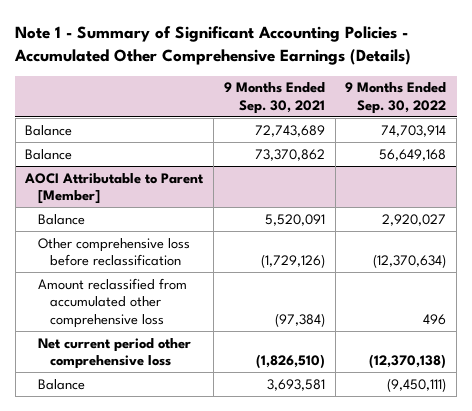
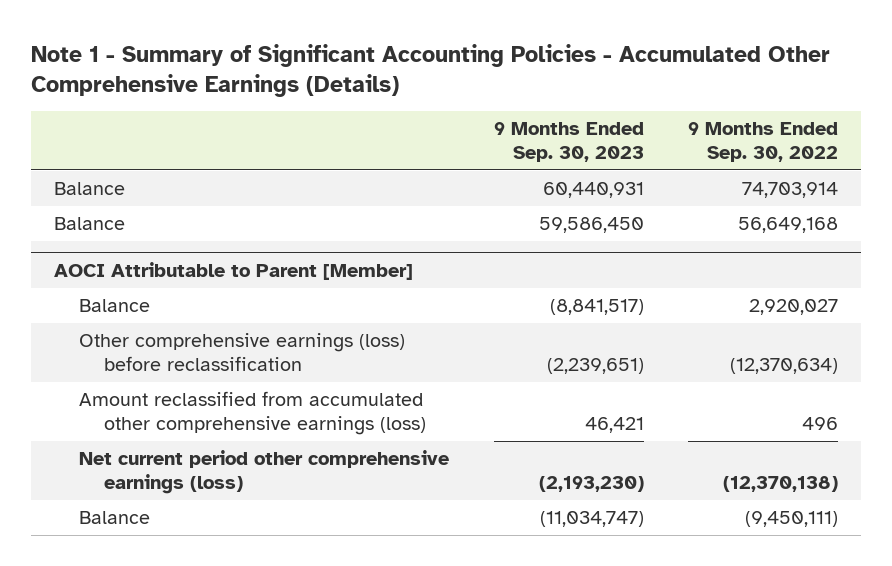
[223,82,325,114] 9 Months Ended Sep. 30, 2021 -> none
none -> [493,122,644,162] 9 Months Ended Sep. 30, 2023
[37,237,190,267] Other comprehensive loss before reclassification -> [78,333,405,371] Other comprehensive earnings (loss) before reclassification
[37,277,187,328] Amount reclassified from accumulated other comprehensive loss -> [78,391,427,435] Amount reclassified from accumulated other comprehensive earnings (loss)
[37,337,191,370] Net current period other comprehensive loss -> [78,450,449,494] Net current period other comprehensive earnings (loss)

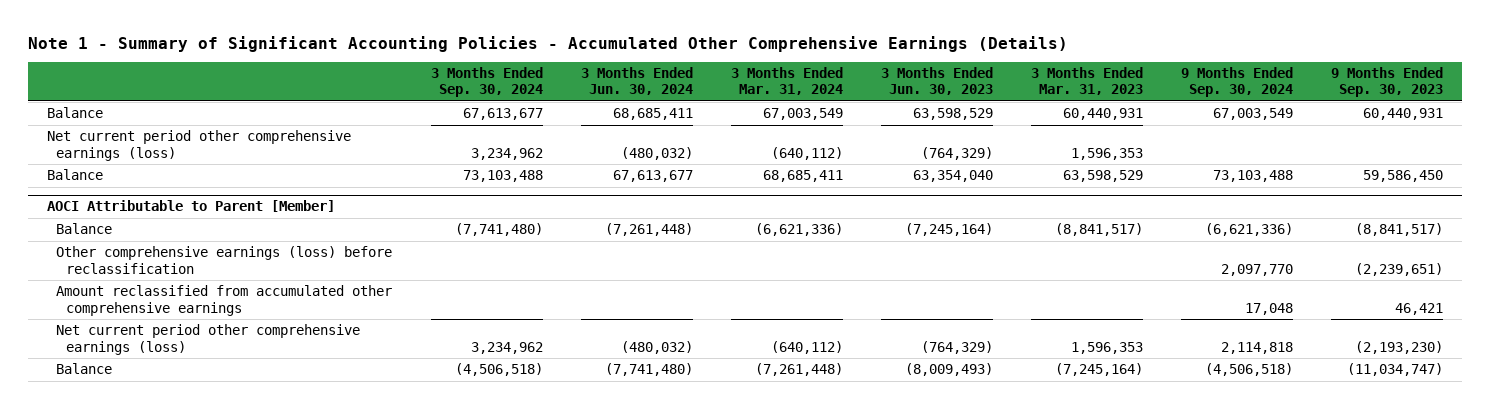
[688,122,839,162] 9 Months Ended Sep. 30, 2022 -> none
none -> [430,67,543,98] 3 Months Ended Sep. 30, 2024
none -> [580,67,693,96] 3 Months Ended Jun. 30, 2024
none -> [730,67,843,96] 3 Months Ended Mar. 31, 2024
none -> [880,67,993,96] 3 Months Ended Jun. 30, 2023
none -> [1030,67,1143,96] 3 Months Ended Mar. 31, 2023
none -> [1181,67,1294,98] 9 Months Ended Sep. 30, 2024
none -> [46,130,351,161] Net current period other comprehensive earnings (loss)
[78,391,427,435] Amount reclassified from accumulated other comprehensive earnings (loss) -> [56,285,393,316] Amount reclassified from accumulated other comprehensive earnings

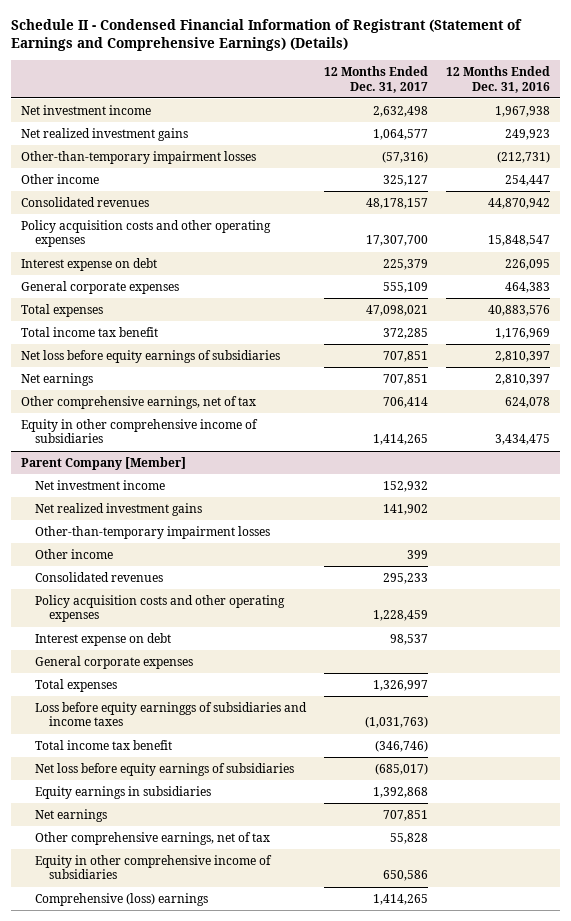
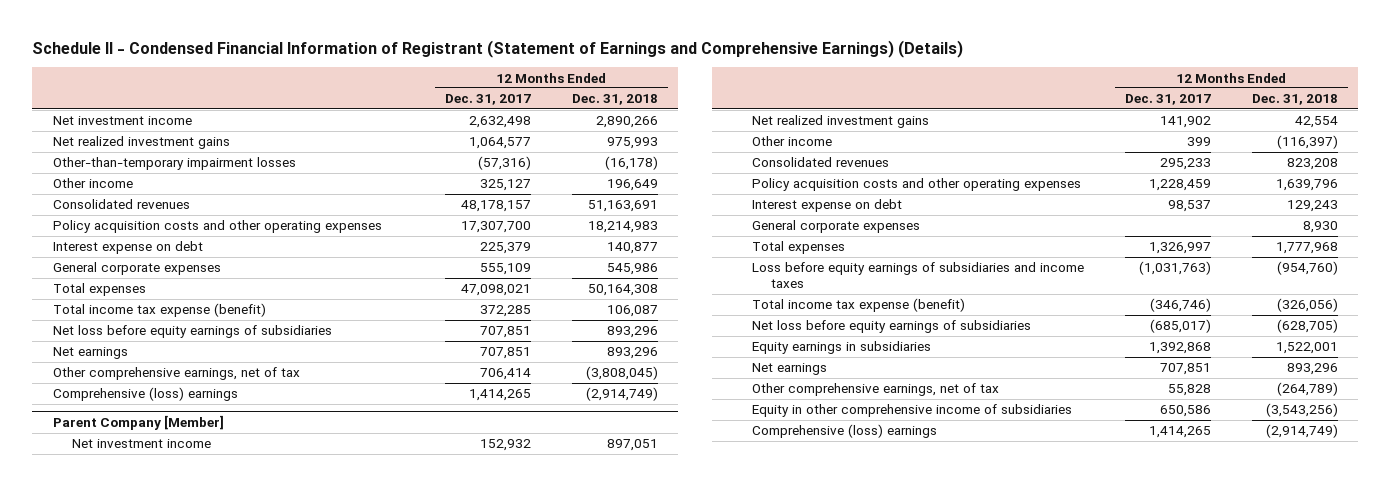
[446,65,551,93] 12 Months Ended Dec. 31, 2016 -> none
none -> [571,94,658,106] Dec. 31, 2018
[20,326,158,337] Total income tax benefit -> [52,303,266,318] Total income tax expense (benefit)
[20,418,258,444] Equity in other comprehensive income of subsidiaries -> [52,387,238,402] Comprehensive (loss) earnings
[34,525,270,539] Other-than-temporary impairment losses -> none
[34,701,307,727] Loss before equity earninggs of subsidiaries and income taxes -> [751,262,1084,289] Loss before equity earnings of subsidiaries and income taxes
[34,739,172,750] Total income tax benefit -> [751,298,965,313] Total income tax expense (benefit)

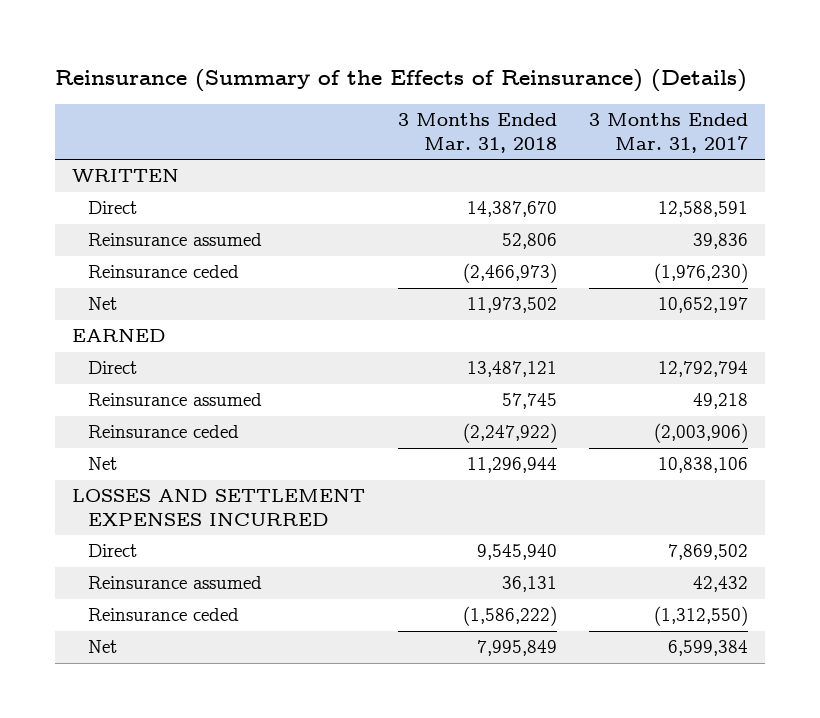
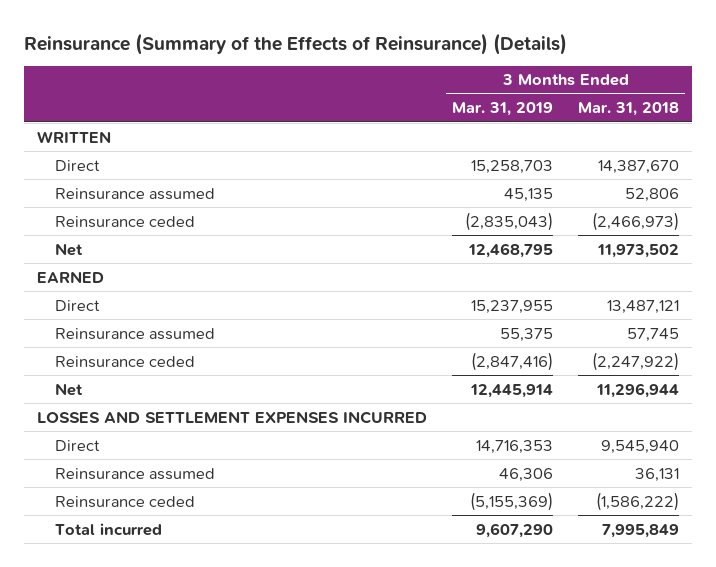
[589,113,749,153] 3 Months Ended Mar. 31, 2017 -> none
none -> [451,102,553,117] Mar. 31, 2019
[87,640,117,654] Net -> [55,522,163,536] Total incurred

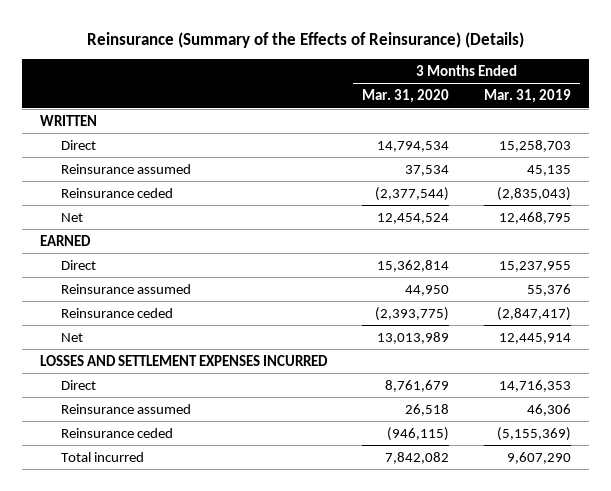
[578,102,680,117] Mar. 31, 2018 -> none
none -> [362,89,450,104] Mar. 31, 2020
[499,327,553,342] 55,375 -> [527,283,572,296] 55,376
[470,351,553,371] (2,847,416) -> [497,306,572,321] (2,847,417)

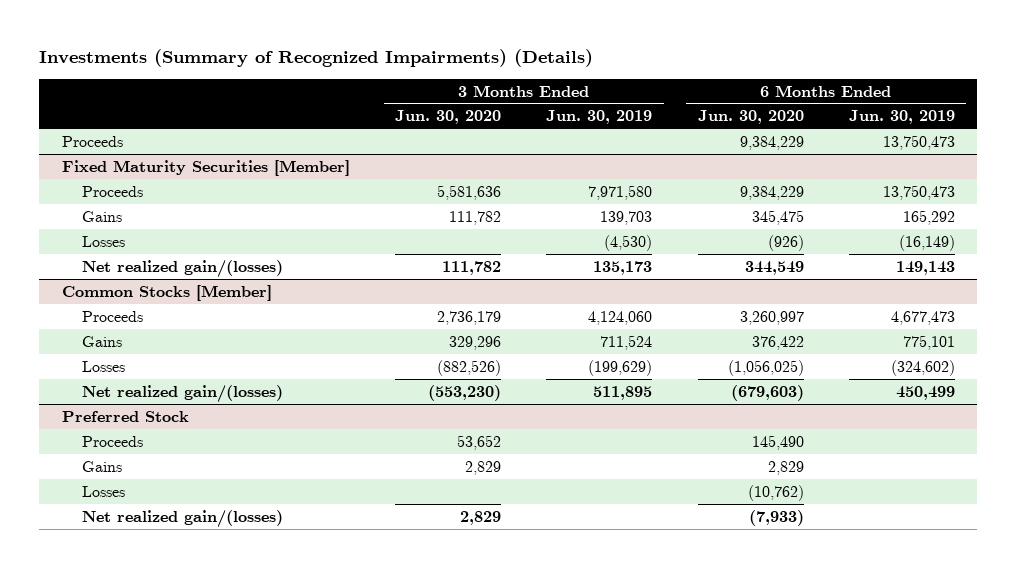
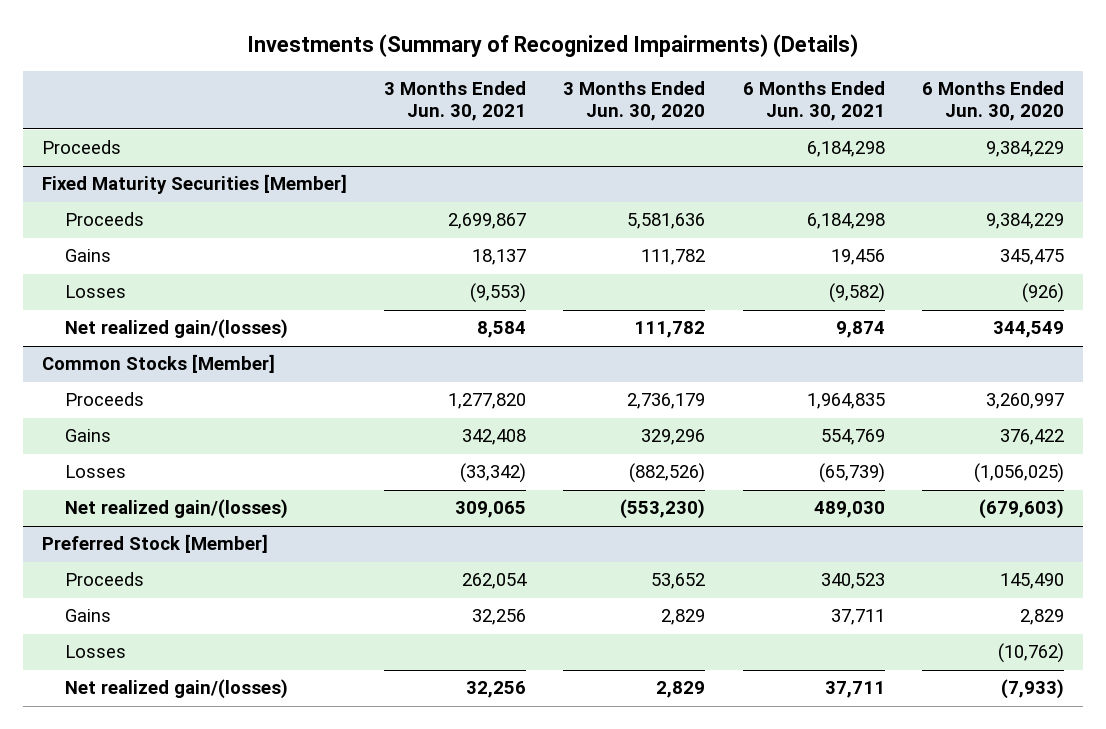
[546,110,653,125] Jun. 30, 2019 -> none
[848,110,955,125] Jun. 30, 2019 -> none
none -> [384,81,527,122] 3 Months Ended Jun. 30, 2021
none -> [742,81,885,122] 6 Months Ended Jun. 30, 2021
[61,410,189,422] Preferred Stock -> [41,534,268,554] Preferred Stock [Member]

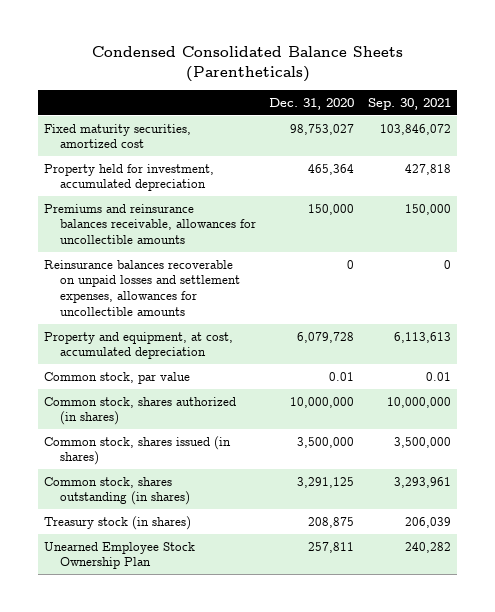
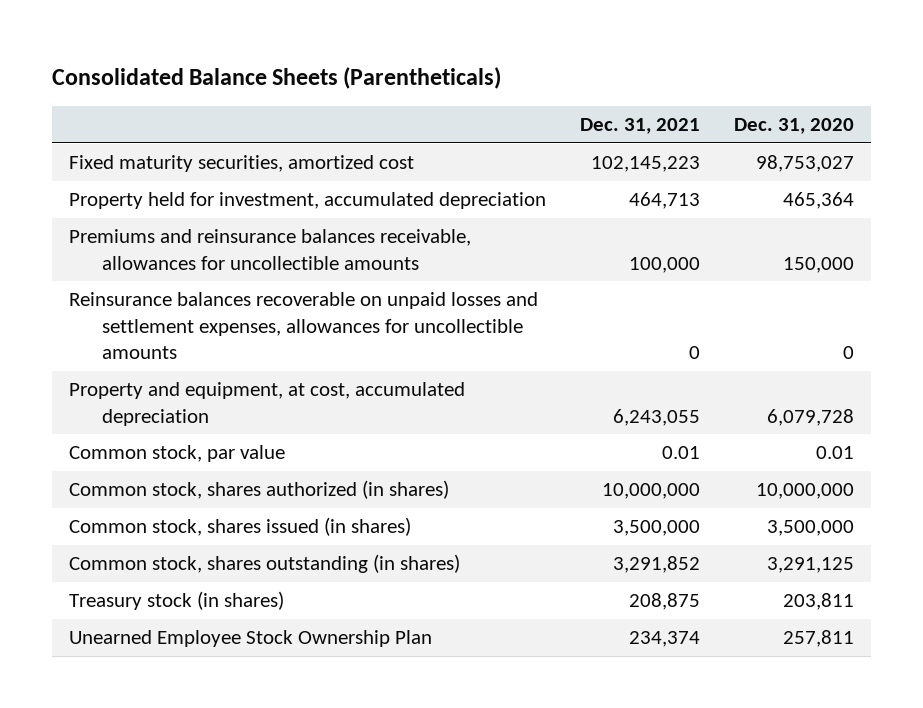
[91,46,403,83] Condensed Consolidated Balance Sheets (Parentheticals) -> [52,66,502,89] Consolidated Balance Sheets (Parentheticals)
[367,97,451,110] Sep. 30, 2021 -> none
none -> [580,118,701,135] Dec. 31, 2021
[308,516,355,528] 208,875 -> [783,593,855,611] 203,811

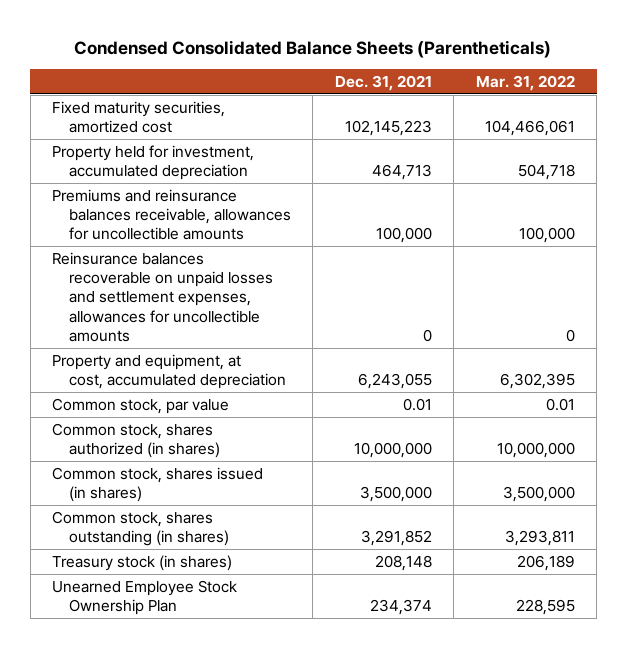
[52,66,502,89] Consolidated Balance Sheets (Parentheticals) -> [74,39,552,58] Condensed Consolidated Balance Sheets (Parentheticals)
[734,118,855,135] Dec. 31, 2020 -> none
none -> [475,74,575,91] Mar. 31, 2022
[629,593,701,611] 208,875 -> [374,554,432,571] 208,148

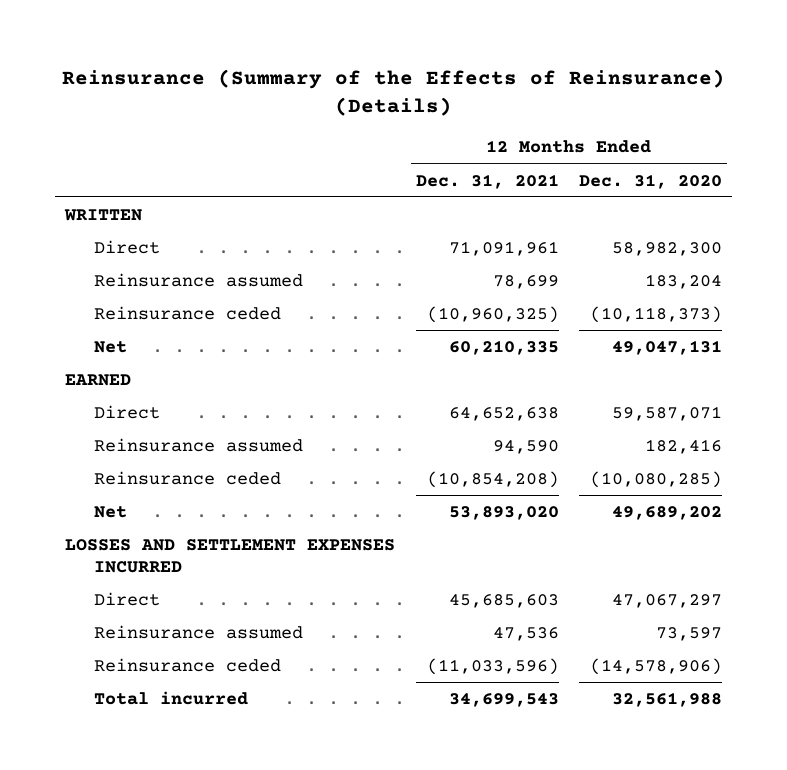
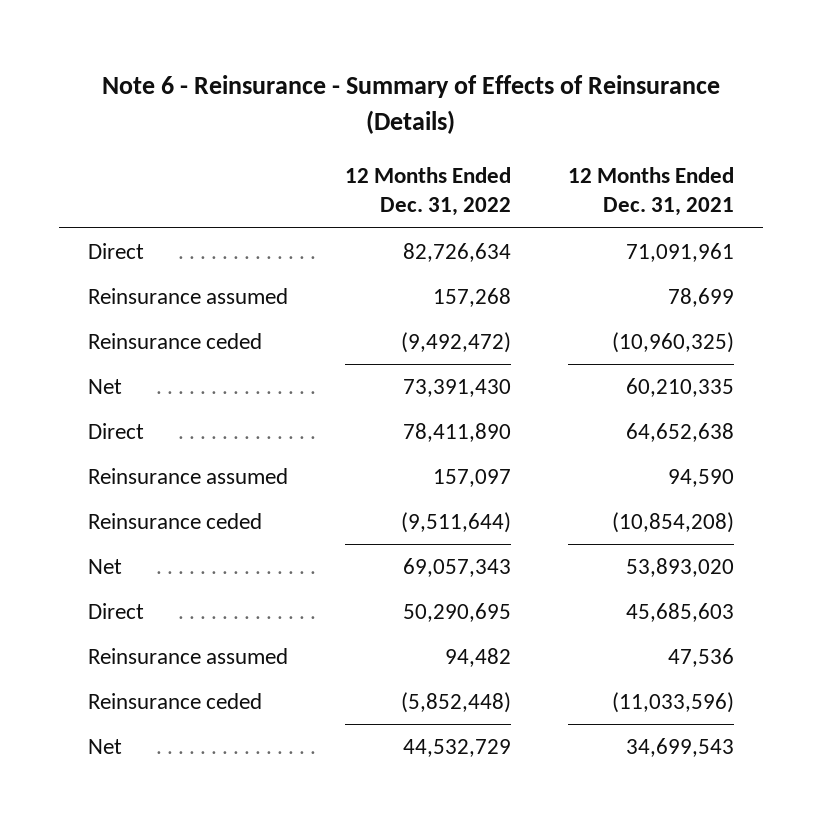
[61,68,725,117] Reinsurance (Summary of the Effects of Reinsurance) (Details) -> [101,75,720,134] Note 6 - Reinsurance - Summary of Effects of Reinsurance (Details)
[579,173,723,189] Dec. 31, 2020 -> none
none -> [344,166,511,217] 12 Months Ended Dec. 31, 2022
[64,208,143,221] WRITTEN -> none
[65,373,132,386] EARNED -> none
[65,538,396,573] LOSSES AND SETTLEMENT EXPENSES INCURRED -> none
[94,690,249,705] Total incurred -> [87,739,122,755] Net

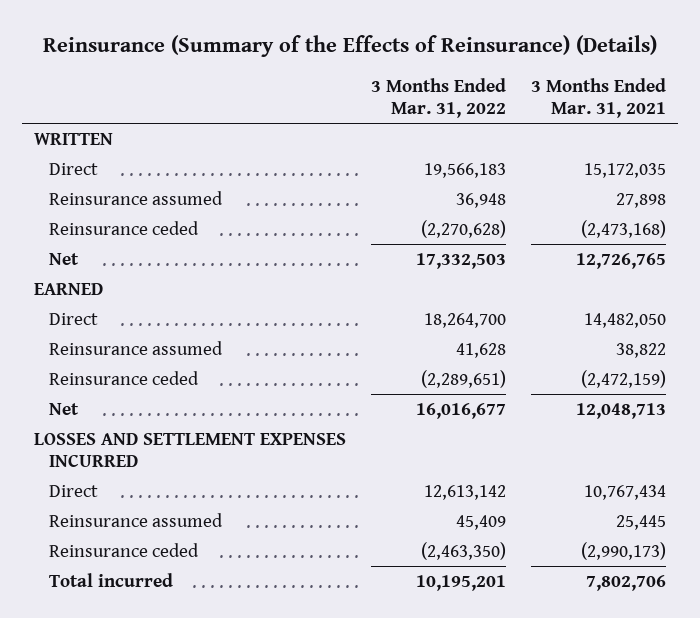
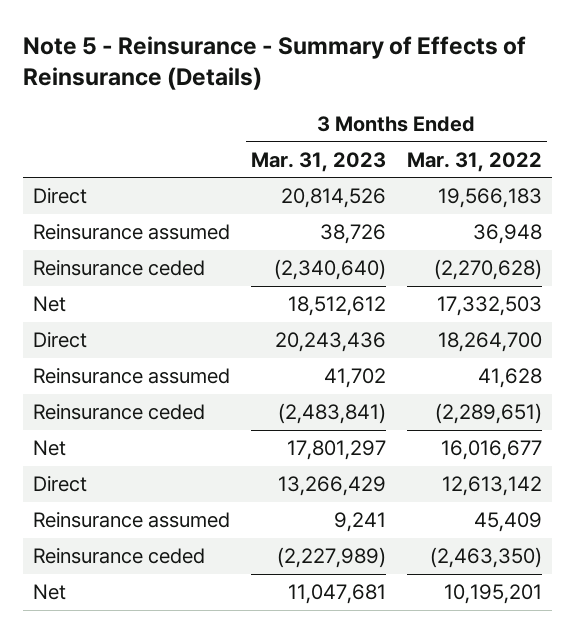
[42,34,657,57] Reinsurance (Summary of the Effects of Reinsurance) (Details) -> [22,36,526,91] Note 5 - Reinsurance - Summary of Effects of Reinsurance (Details)
[530,77,666,119] 3 Months Ended Mar. 31, 2021 -> none
none -> [250,151,386,172] Mar. 31, 2023
[34,132,114,145] WRITTEN -> none
[34,282,104,295] EARNED -> none
[34,432,347,468] LOSSES AND SETTLEMENT EXPENSES INCURRED -> none
[48,572,173,587] Total incurred -> [33,584,67,601] Net

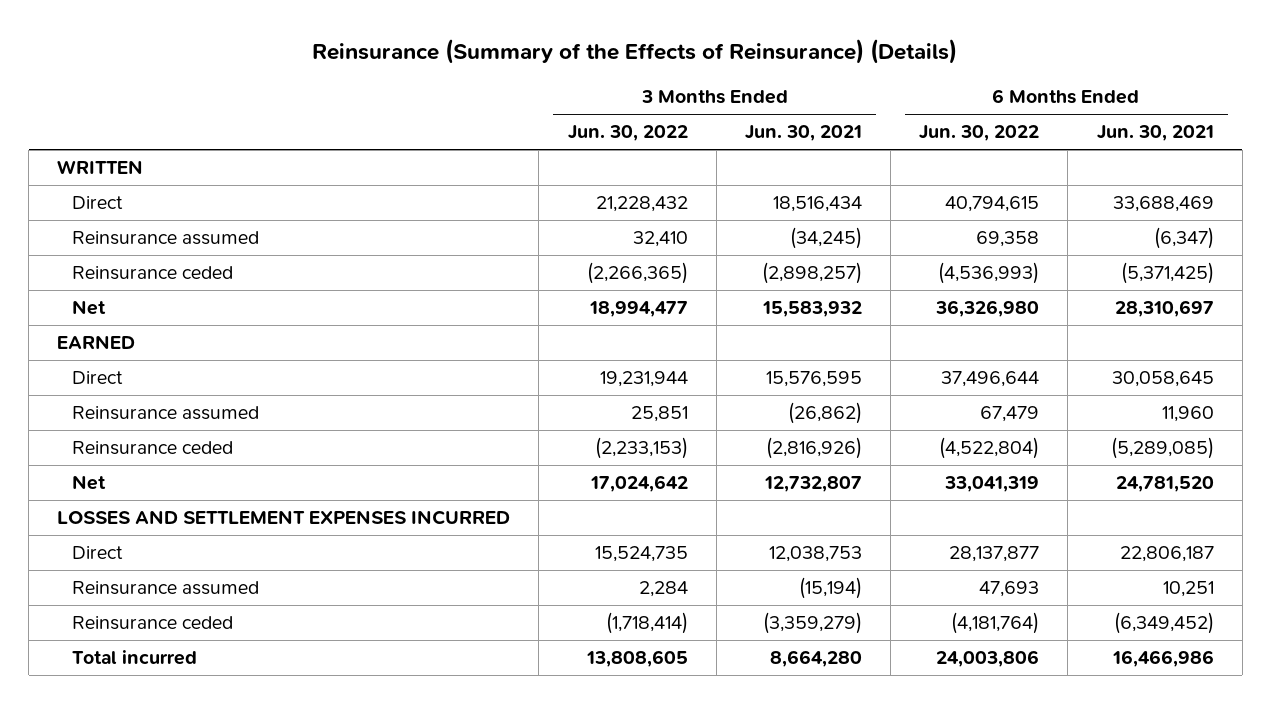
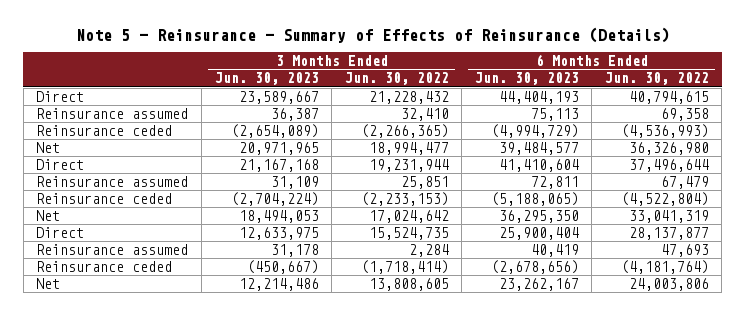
[312,39,958,65] Reinsurance (Summary of the Effects of Reinsurance) (Details) -> [75,26,670,43] Note 5 - Reinsurance - Summary of Effects of Reinsurance (Details)
[744,125,862,142] Jun. 30, 2021 -> none
[1096,125,1214,142] Jun. 30, 2021 -> none
none -> [214,72,319,86] Jun. 30, 2023
none -> [474,72,579,86] Jun. 30, 2023
[57,160,144,175] WRITTEN -> none
[57,335,136,350] EARNED -> none
[57,510,511,526] LOSSES AND SETTLEMENT EXPENSES INCURRED -> none
[71,650,197,666] Total incurred -> [36,277,61,289] Net

